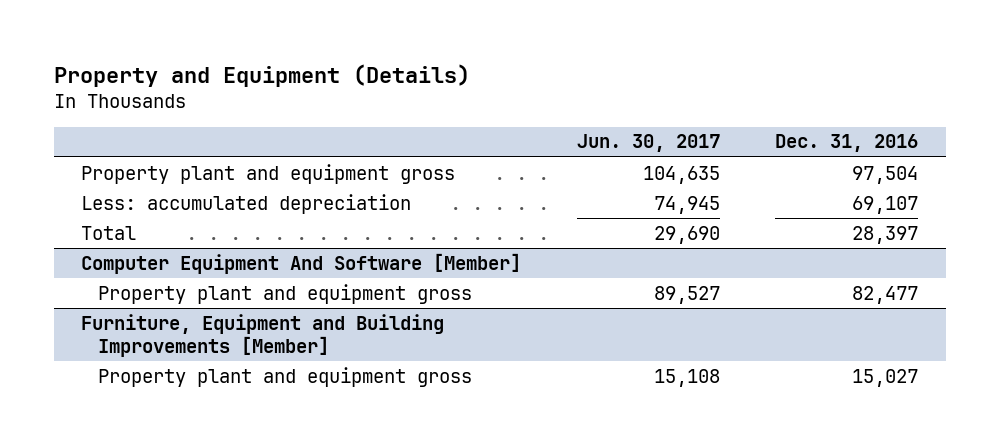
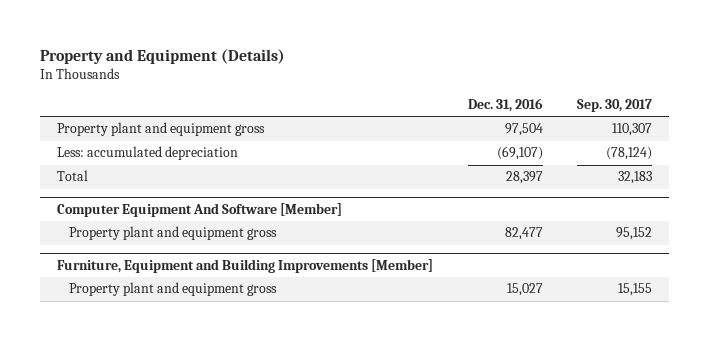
[576,134,720,153] Jun. 30, 2017 -> none
none -> [577,99,653,113] Sep. 30, 2017
[852,195,919,214] 69,107 -> [496,146,543,161] (69,107)

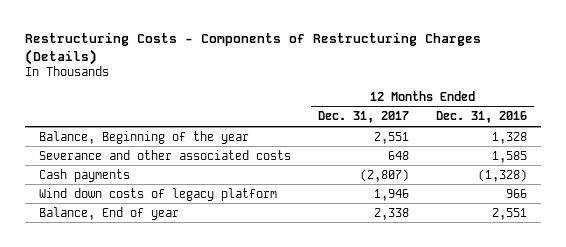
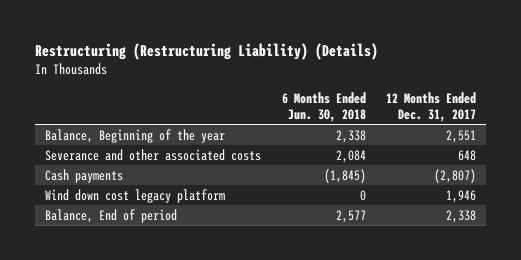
[25,31,482,65] Restructuring Costs - Components of Restructuring Charges (Details) -> [35,43,379,61] Restructuring (Restructuring Liability) (Details)
[436,111,528,124] Dec. 31, 2016 -> none
none -> [281,91,366,122] 6 Months Ended Jun. 30, 2018
[38,187,277,201] Wind down costs of legacy platform -> [45,188,226,203] Wind down cost legacy platform
[38,206,179,220] Balance, End of year -> [45,208,178,223] Balance, End of period

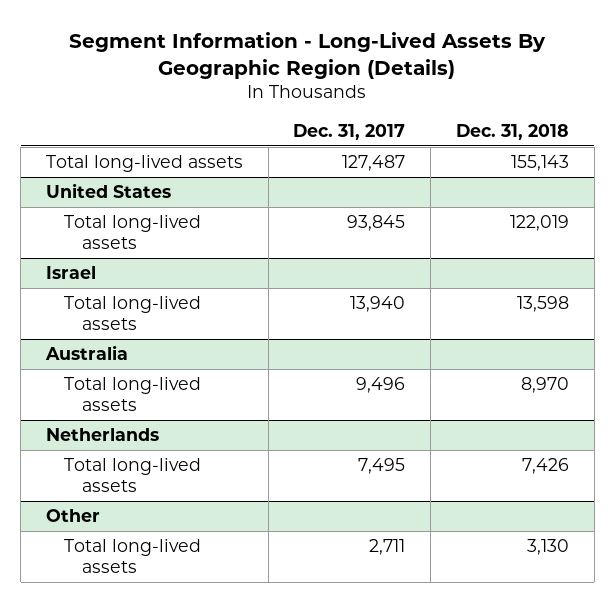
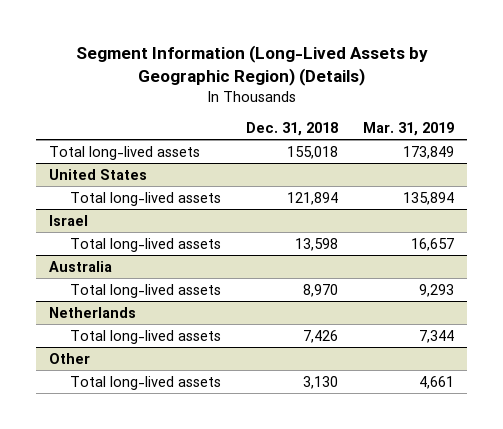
[69,31,547,79] Segment Information - Long-Lived Assets By Geographic Region (Details) -> [75,44,428,86] Segment Information (Long-Lived Assets by Geographic Region) (Details)
[293,123,406,140] Dec. 31, 2017 -> none
none -> [363,122,455,137] Mar. 31, 2019
[510,155,569,172] 155,143 -> [287,145,339,159] 155,018
[509,215,569,232] 122,019 -> [287,191,339,205] 121,894

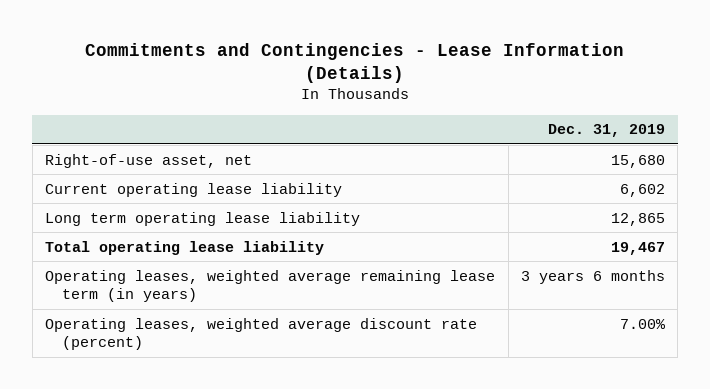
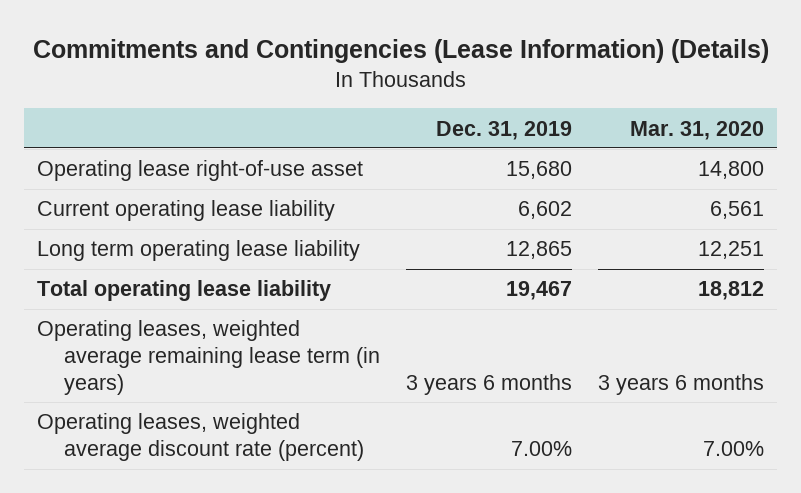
[85,42,625,84] Commitments and Contingencies - Lease Information (Details) -> [32,38,769,63] Commitments and Contingencies (Lease Information) (Details)
none -> [630,120,765,140] Mar. 31, 2020
[45,153,253,168] Right-of-use asset, net -> [37,160,364,182] Operating lease right-of-use asset

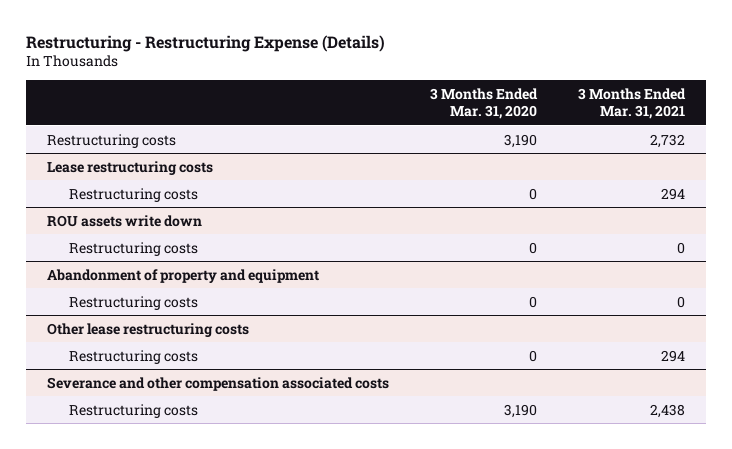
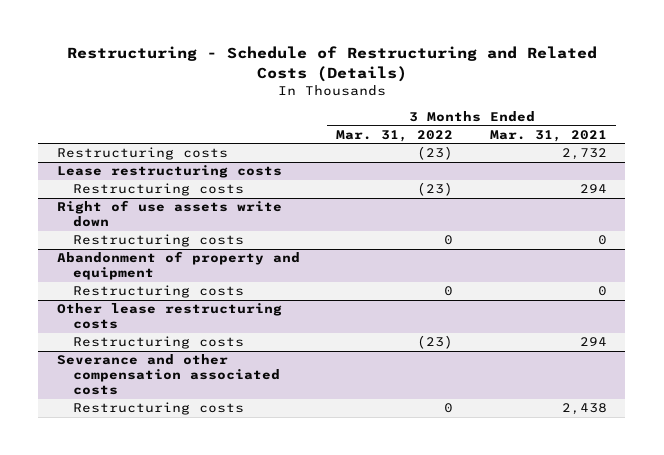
[26,34,386,52] Restructuring - Restructuring Expense (Details) -> [66,45,597,82] Restructuring - Schedule of Restructuring and Related Costs (Details)
[430,87,539,120] 3 Months Ended Mar. 31, 2020 -> none
none -> [336,129,454,142] Mar. 31, 2022
[46,214,202,227] ROU assets write down -> [56,200,282,228] Right of use assets write down

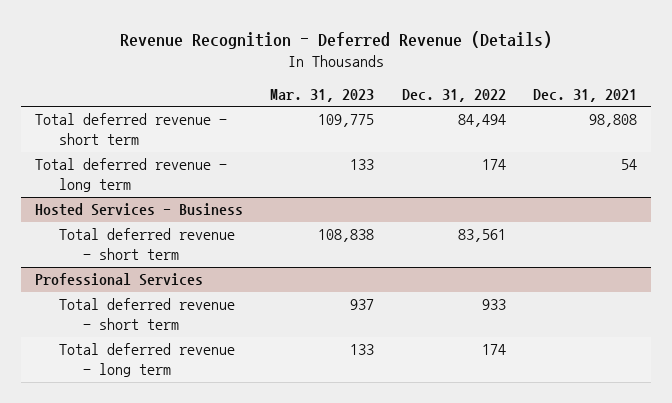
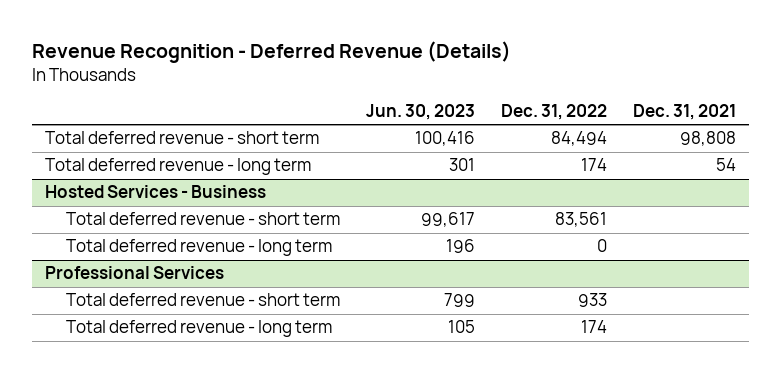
[270,88,375,102] Mar. 31, 2023 -> none
none -> [365,104,475,121] Jun. 30, 2023
none -> [65,239,332,257] Total deferred revenue - long term

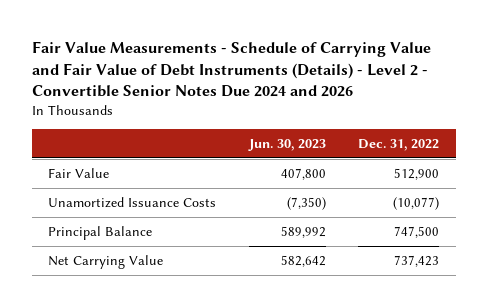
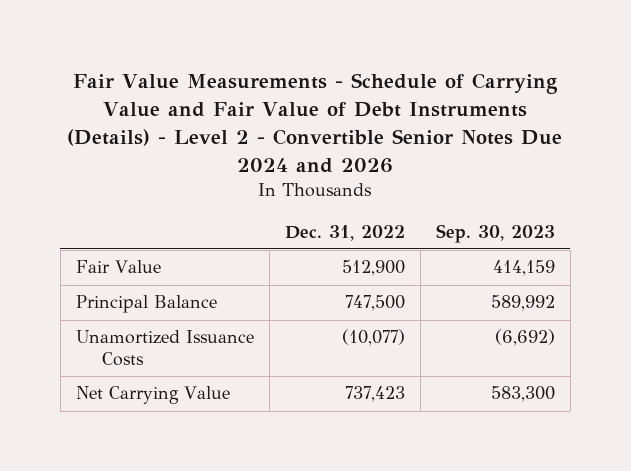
[247,139,326,152] Jun. 30, 2023 -> none
none -> [435,223,555,243] Sep. 30, 2023
[48,196,217,208] Unamortized Issuance Costs -> [75,330,254,366] Unamortized Issuance Costs

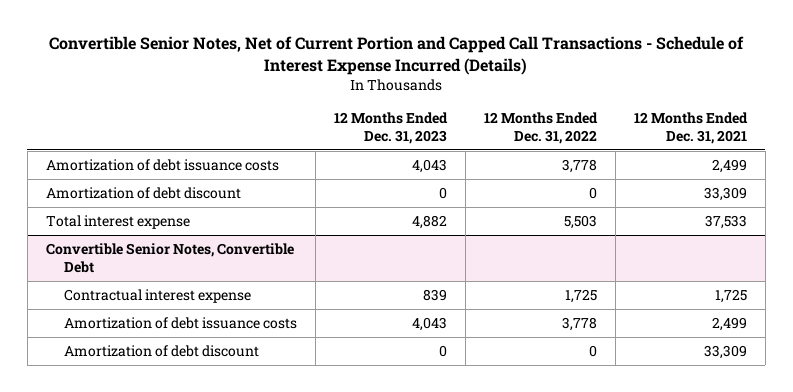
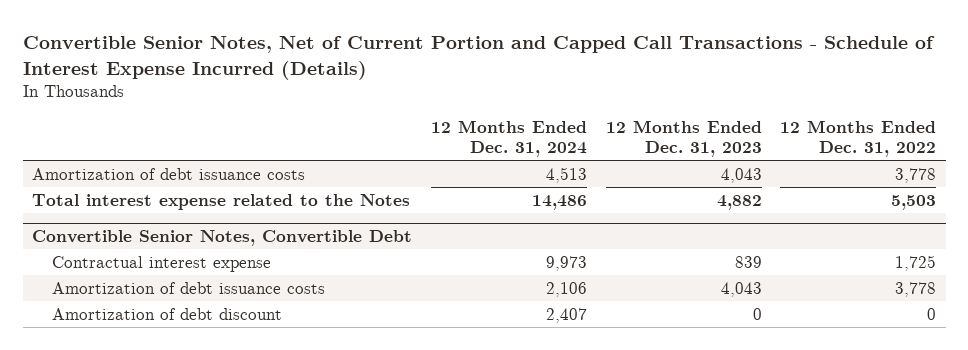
[633,111,748,145] 12 Months Ended Dec. 31, 2021 -> none
none -> [430,119,587,158] 12 Months Ended Dec. 31, 2024
[45,186,241,199] Amortization of debt discount -> none
[45,214,190,229] Total interest expense -> [32,193,411,210] Total interest expense related to the Notes

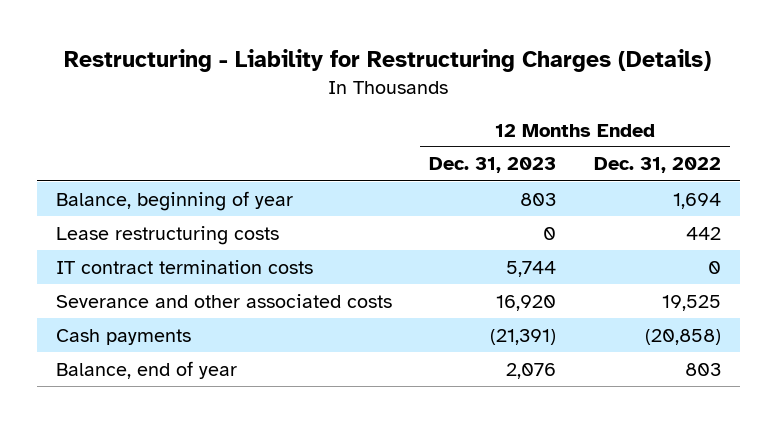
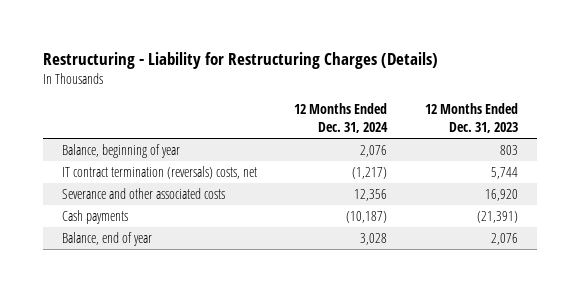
[593,157,721,174] Dec. 31, 2022 -> none
none -> [294,102,389,134] 12 Months Ended Dec. 31, 2024
[56,225,280,245] Lease restructuring costs -> none
[56,259,314,274] IT contract termination costs -> [61,165,257,179] IT contract termination (reversals) costs, net

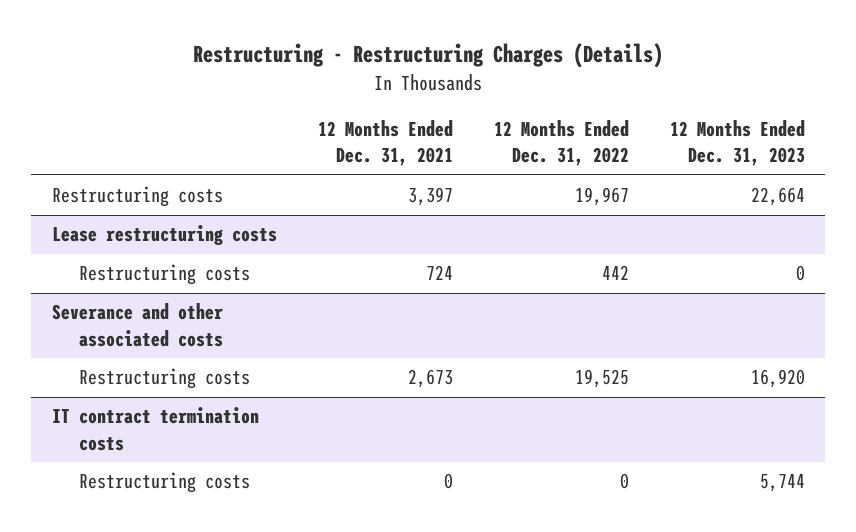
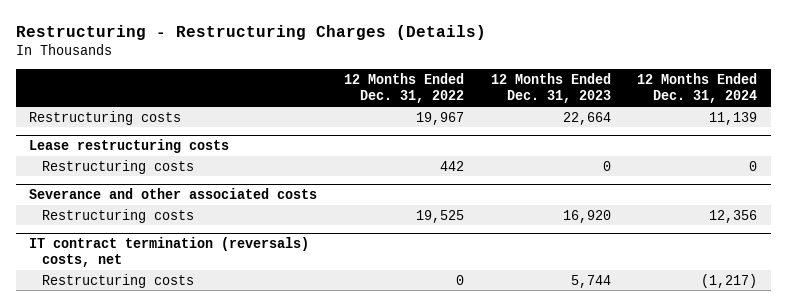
[317,120,453,167] 12 Months Ended Dec. 31, 2021 -> none
none -> [637,73,758,104] 12 Months Ended Dec. 31, 2024
[51,407,259,451] IT contract termination costs -> [29,236,310,268] IT contract termination (reversals) costs, net

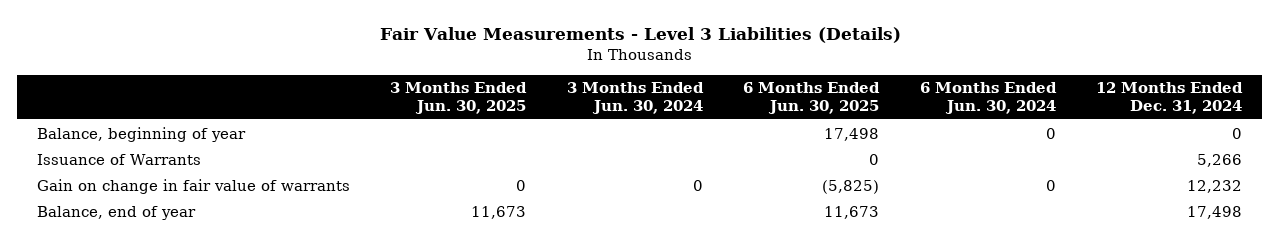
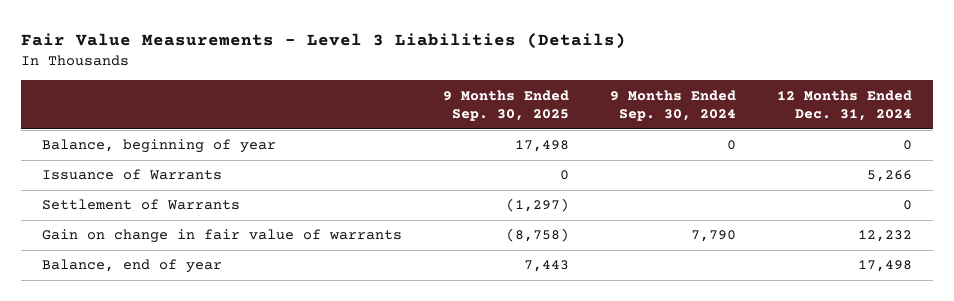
[390,82,528,115] 3 Months Ended Jun. 30, 2025 -> none
[566,82,704,115] 3 Months Ended Jun. 30, 2024 -> none
[743,82,881,115] 6 Months Ended Jun. 30, 2025 -> none
[919,82,1057,115] 6 Months Ended Jun. 30, 2024 -> none
none -> [443,89,570,122] 9 Months Ended Sep. 30, 2025
none -> [610,89,737,122] 9 Months Ended Sep. 30, 2024
none -> [42,199,241,211] Settlement of Warrants

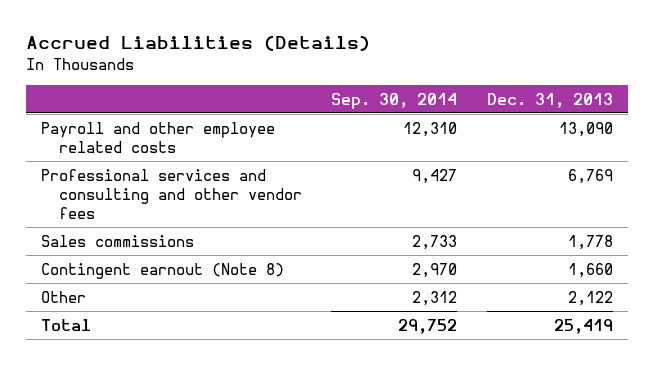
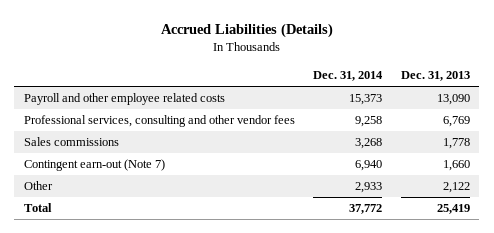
[331,92,458,109] Sep. 30, 2014 -> none
none -> [313,71,384,82] Dec. 31, 2014
[40,168,302,219] Professional services and consulting and other vendor fees -> [23,115,295,128] Professional services, consulting and other vendor fees
[40,262,284,279] Contingent earnout (Note 8) -> [23,159,165,172] Contingent earn-out (Note 7)

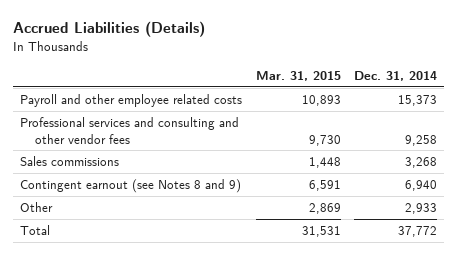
[401,71,471,82] Dec. 31, 2013 -> none
none -> [255,71,341,82] Mar. 31, 2015
[23,115,295,128] Professional services, consulting and other vendor fees -> [19,116,239,144] Professional services and consulting and other vendor fees
[23,159,165,172] Contingent earn-out (Note 7) -> [19,178,241,193] Contingent earnout (see Notes 8 and 9)

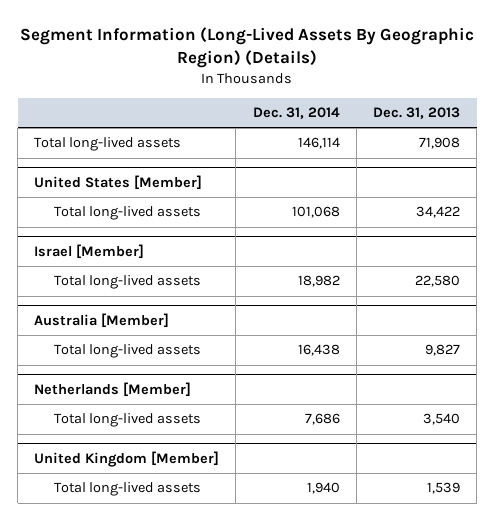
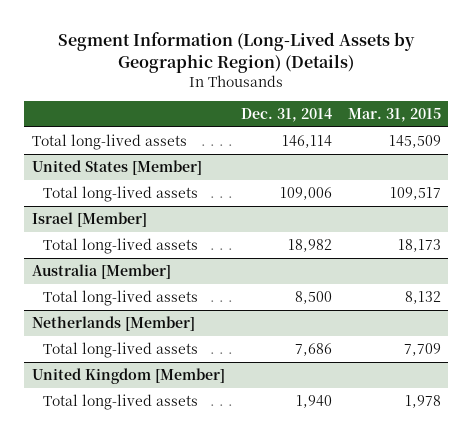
[20,27,475,69] Segment Information (Long-Lived Assets By Geographic Region) (Details) -> [58,32,416,74] Segment Information (Long-Lived Assets by Geographic Region) (Details)
[372,107,460,120] Dec. 31, 2013 -> none
none -> [347,108,441,123] Mar. 31, 2015
[291,206,340,219] 101,068 -> [279,187,332,201] 109,006
[297,344,340,357] 16,438 -> [294,291,332,305] 8,500

